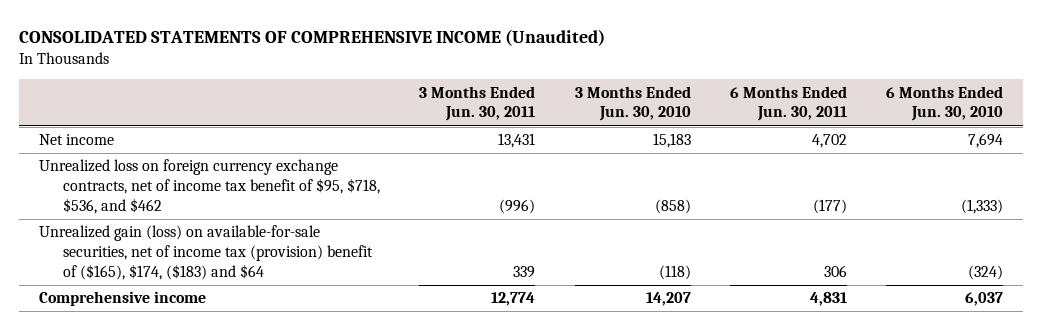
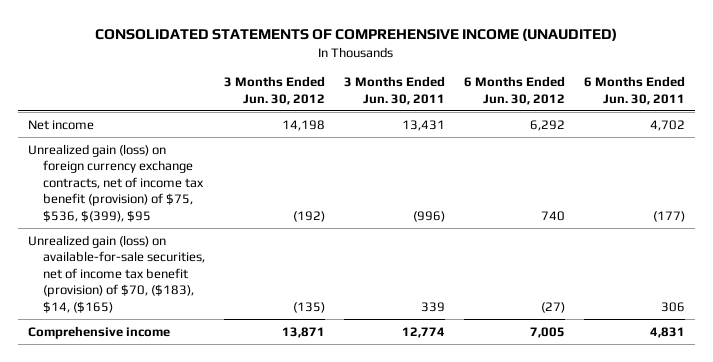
[19,29,606,47] CONSOLIDATED STATEMENTS OF COMPREHENSIVE INCOME (Unaudited) -> [95,27,618,41] CONSOLIDATED STATEMENTS OF COMPREHENSIVE INCOME (UNAUDITED)
[574,85,691,122] 3 Months Ended Jun. 30, 2010 -> none
[886,85,1004,122] 6 Months Ended Jun. 30, 2010 -> none
none -> [224,76,326,105] 3 Months Ended Jun. 30, 2012
none -> [464,76,566,105] 6 Months Ended Jun. 30, 2012
[38,159,381,214] Unrealized loss on foreign currency exchange contracts, net of income tax benefit of $95, $718, $536, and $462 -> [27,143,204,222] Unrealized gain (loss) on foreign currency exchange contracts, net of income tax benefit (provision) of $75, $536, $(399), $95
[38,225,374,280] Unrealized gain (loss) on available-for-sale securities, net of income tax (provision) benefit of ($165), $174, ($183) and $64 -> [27,234,205,313] Unrealized gain (loss) on available-for-sale securities, net of income tax benefit (provision) of $70, ($183), $14, ($165)

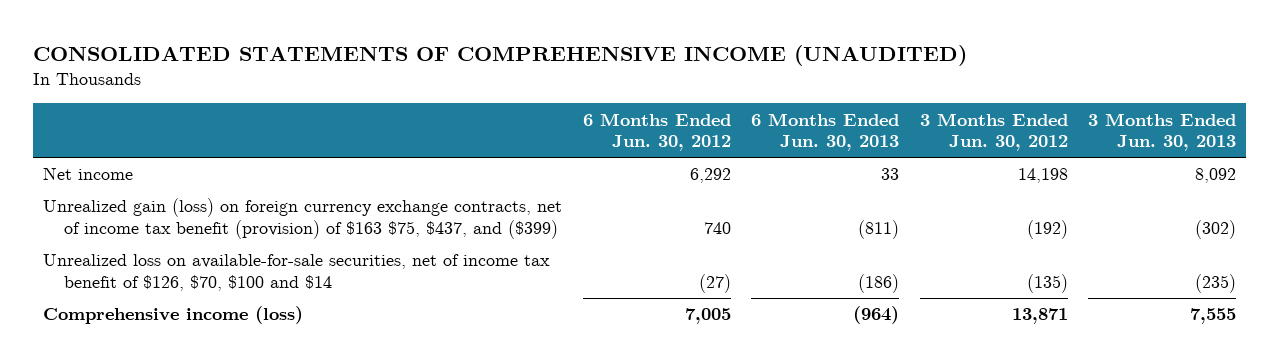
[344,76,446,105] 3 Months Ended Jun. 30, 2011 -> none
[584,76,686,105] 6 Months Ended Jun. 30, 2011 -> none
none -> [751,112,900,152] 6 Months Ended Jun. 30, 2013
none -> [1088,112,1237,152] 3 Months Ended Jun. 30, 2013
[27,143,204,222] Unrealized gain (loss) on foreign currency exchange contracts, net of income tax benefit (provision) of $75, $536, $(399), $95 -> [43,198,563,240] Unrealized gain (loss) on foreign currency exchange contracts, net of income tax benefit (provision) of $163 $75, $437, and ($399)
[27,234,205,313] Unrealized gain (loss) on available-for-sale securities, net of income tax benefit (provision) of $70, ($183), $14, ($165) -> [43,254,551,292] Unrealized loss on available-for-sale securities, net of income tax benefit of $126, $70, $100 and $14
[27,325,170,339] Comprehensive income -> [43,306,304,325] Comprehensive income (loss)

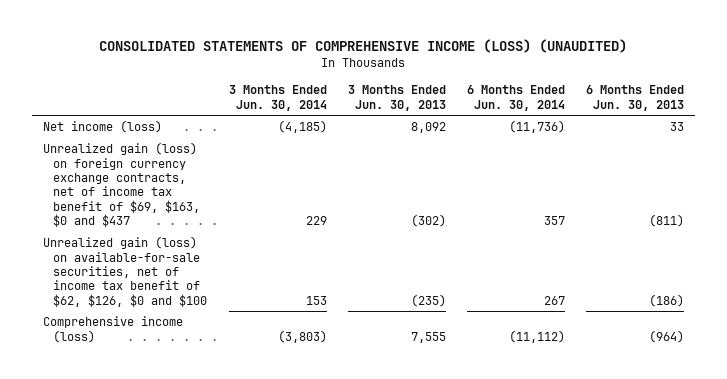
[32,44,967,66] CONSOLIDATED STATEMENTS OF COMPREHENSIVE INCOME (UNAUDITED) -> [99,38,628,53] CONSOLIDATED STATEMENTS OF COMPREHENSIVE INCOME (LOSS) (UNAUDITED)
[582,112,731,152] 6 Months Ended Jun. 30, 2012 -> none
[919,112,1068,152] 3 Months Ended Jun. 30, 2012 -> none
none -> [228,85,327,111] 3 Months Ended Jun. 30, 2014
none -> [467,85,566,111] 6 Months Ended Jun. 30, 2014
[43,167,134,181] Net income -> [42,120,162,134] Net income (loss)
[43,198,563,240] Unrealized gain (loss) on foreign currency exchange contracts, net of income tax benefit (provision) of $163 $75, $437, and ($399) -> [42,142,201,227] Unrealized gain (loss) on foreign currency exchange contracts, net of income tax benefit of $69, $163, $0 and $437
[43,254,551,292] Unrealized loss on available-for-sale securities, net of income tax benefit of $126, $70, $100 and $14 -> [42,236,208,307] Unrealized gain (loss) on available-for-sale securities, net of income tax benefit of $62, $126, $0 and $100

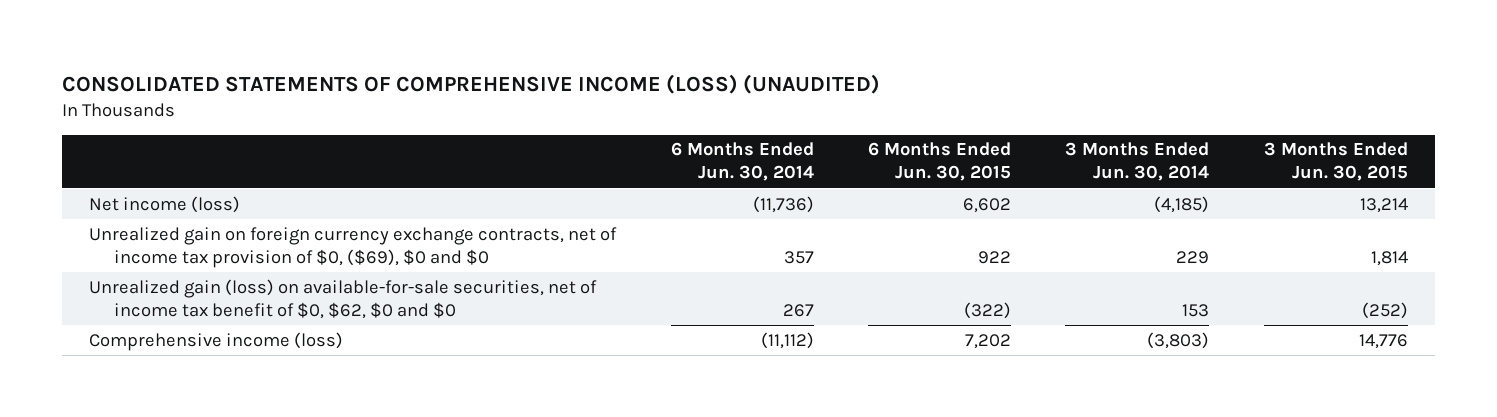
[347,85,446,111] 3 Months Ended Jun. 30, 2013 -> none
[586,85,685,111] 6 Months Ended Jun. 30, 2013 -> none
none -> [868,142,1012,182] 6 Months Ended Jun. 30, 2015
none -> [1263,142,1408,182] 3 Months Ended Jun. 30, 2015
[42,142,201,227] Unrealized gain (loss) on foreign currency exchange contracts, net of income tax benefit of $69, $163, $0 and $437 -> [89,226,618,268] Unrealized gain on foreign currency exchange contracts, net of income tax provision of $0, ($69), $0 and $0
[42,236,208,307] Unrealized gain (loss) on available-for-sale securities, net of income tax benefit of $62, $126, $0 and $100 -> [89,278,598,319] Unrealized gain (loss) on available-for-sale securities, net of income tax benefit of $0, $62, $0 and $0

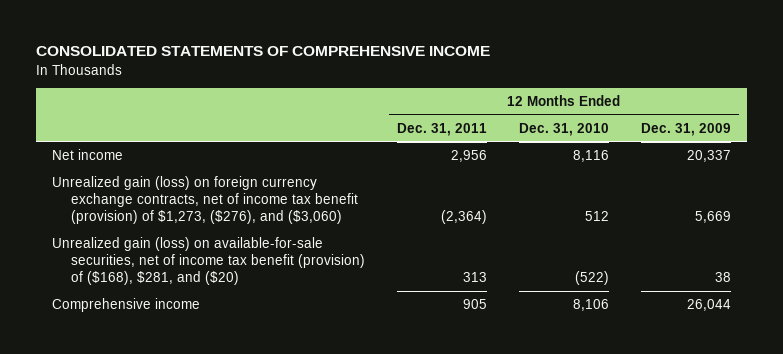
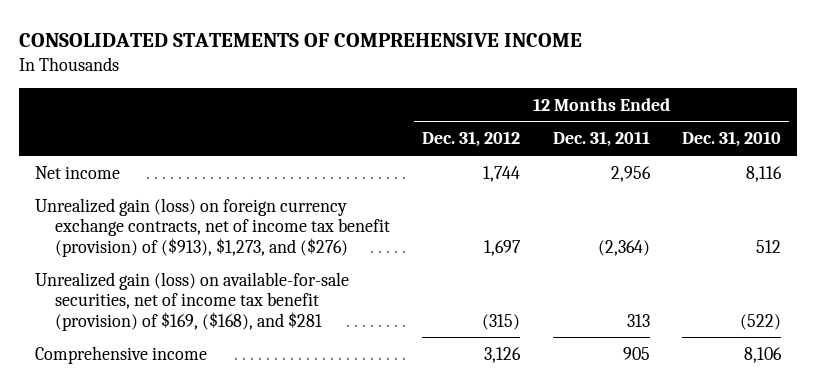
[641,122,732,136] Dec. 31, 2009 -> none
none -> [422,131,521,148] Dec. 31, 2012
[51,175,359,225] Unrealized gain (loss) on foreign currency exchange contracts, net of income tax benefit (provision) of $1,273, ($276), and ($3,060) -> [35,197,391,257] Unrealized gain (loss) on foreign currency exchange contracts, net of income tax benefit (provision) of ($913), $1,273, and ($276)
[51,236,366,286] Unrealized gain (loss) on available-for-sale securities, net of income tax benefit (provision) of ($168), $281, and ($20) -> [35,271,350,331] Unrealized gain (loss) on available-for-sale securities, net of income tax benefit (provision) of $169, ($168), and $281

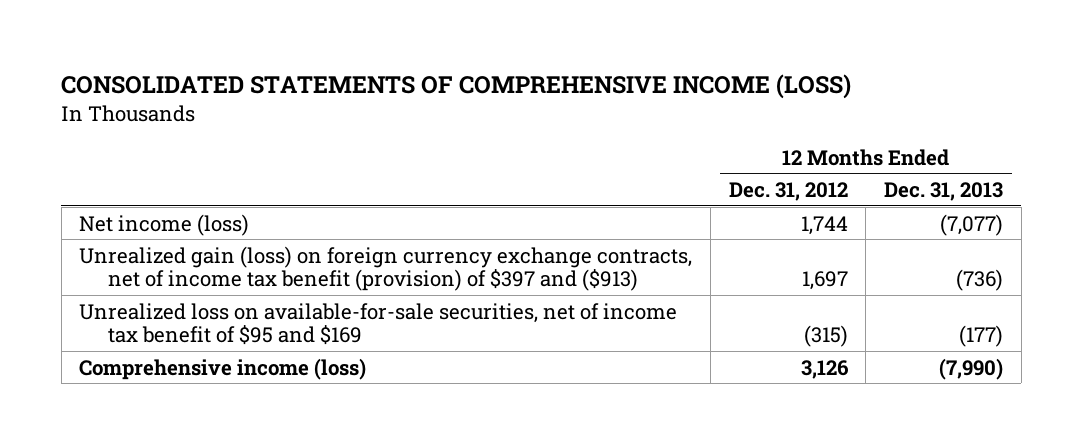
[19,32,583,47] CONSOLIDATED STATEMENTS OF COMPREHENSIVE INCOME -> [61,73,852,99] CONSOLIDATED STATEMENTS OF COMPREHENSIVE INCOME (LOSS)
[552,131,650,148] Dec. 31, 2011 -> none
[682,131,782,148] Dec. 31, 2010 -> none
none -> [884,181,1004,201] Dec. 31, 2013
[35,165,121,179] Net income -> [79,213,250,236] Net income (loss)
[35,197,391,257] Unrealized gain (loss) on foreign currency exchange contracts, net of income tax benefit (provision) of ($913), $1,273, and ($276) -> [79,245,693,292] Unrealized gain (loss) on foreign currency exchange contracts, net of income tax benefit (provision) of $397 and ($913)
[35,271,350,331] Unrealized gain (loss) on available-for-sale securities, net of income tax benefit (provision) of $169, ($168), and $281 -> [79,302,678,346] Unrealized loss on available-for-sale securities, net of income tax benefit of $95 and $169
[35,345,208,364] Comprehensive income -> [79,357,367,380] Comprehensive income (loss)

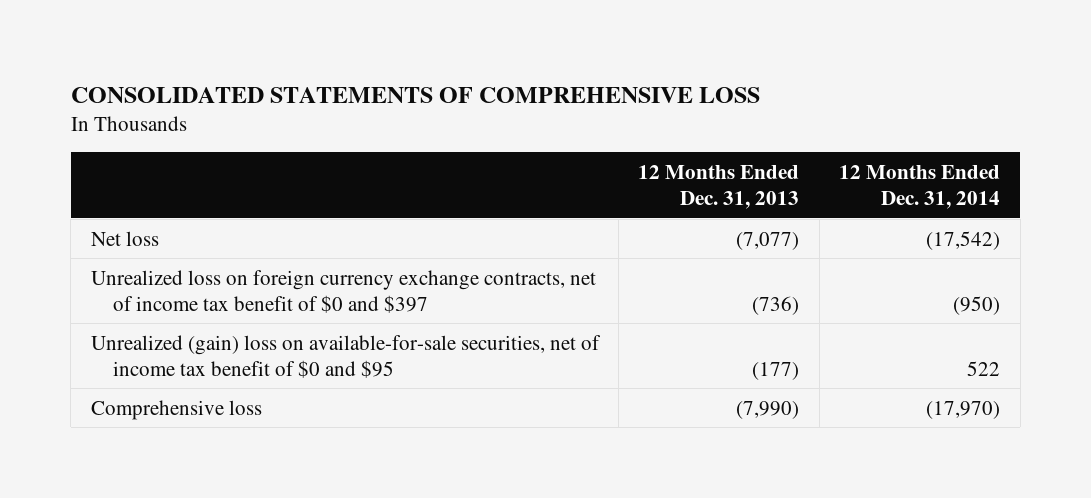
[61,73,852,99] CONSOLIDATED STATEMENTS OF COMPREHENSIVE INCOME (LOSS) -> [70,87,760,104] CONSOLIDATED STATEMENTS OF COMPREHENSIVE LOSS
[728,181,848,201] Dec. 31, 2012 -> none
none -> [839,164,1001,209] 12 Months Ended Dec. 31, 2014
[79,213,250,236] Net income (loss) -> [90,230,159,246] Net loss
[79,245,693,292] Unrealized gain (loss) on foreign currency exchange contracts, net of income tax benefit (provision) of $397 and ($913) -> [90,269,596,313] Unrealized loss on foreign currency exchange contracts, net of income tax benefit of $0 and $397
[79,302,678,346] Unrealized loss on available-for-sale securities, net of income tax benefit of $95 and $169 -> [90,334,601,378] Unrealized (gain) loss on available-for-sale securities, net of income tax benefit of $0 and $95
[79,357,367,380] Comprehensive income (loss) -> [90,399,262,420] Comprehensive loss

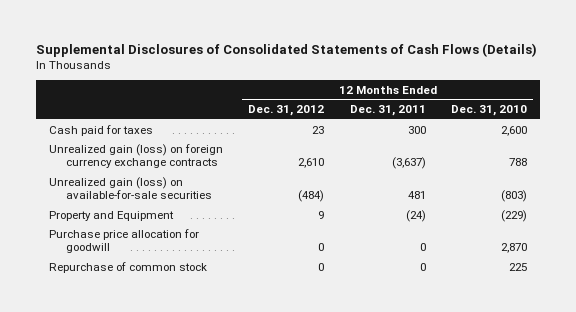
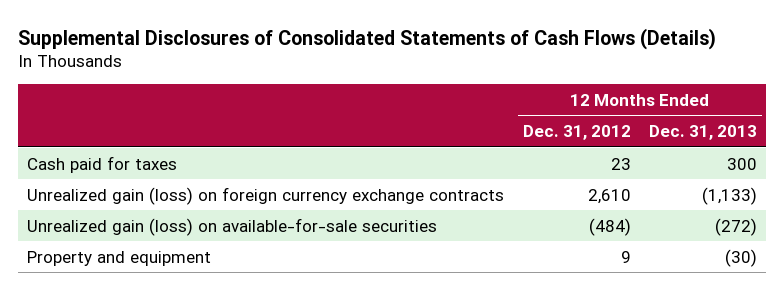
[349,104,426,116] Dec. 31, 2011 -> none
[450,104,527,116] Dec. 31, 2010 -> none
none -> [648,125,757,141] Dec. 31, 2013
[48,228,199,253] Purchase price allocation for goodwill -> none
[48,261,207,273] Repurchase of common stock -> none
[48,210,174,221] Property and Equipment -> [27,250,212,266] Property and equipment

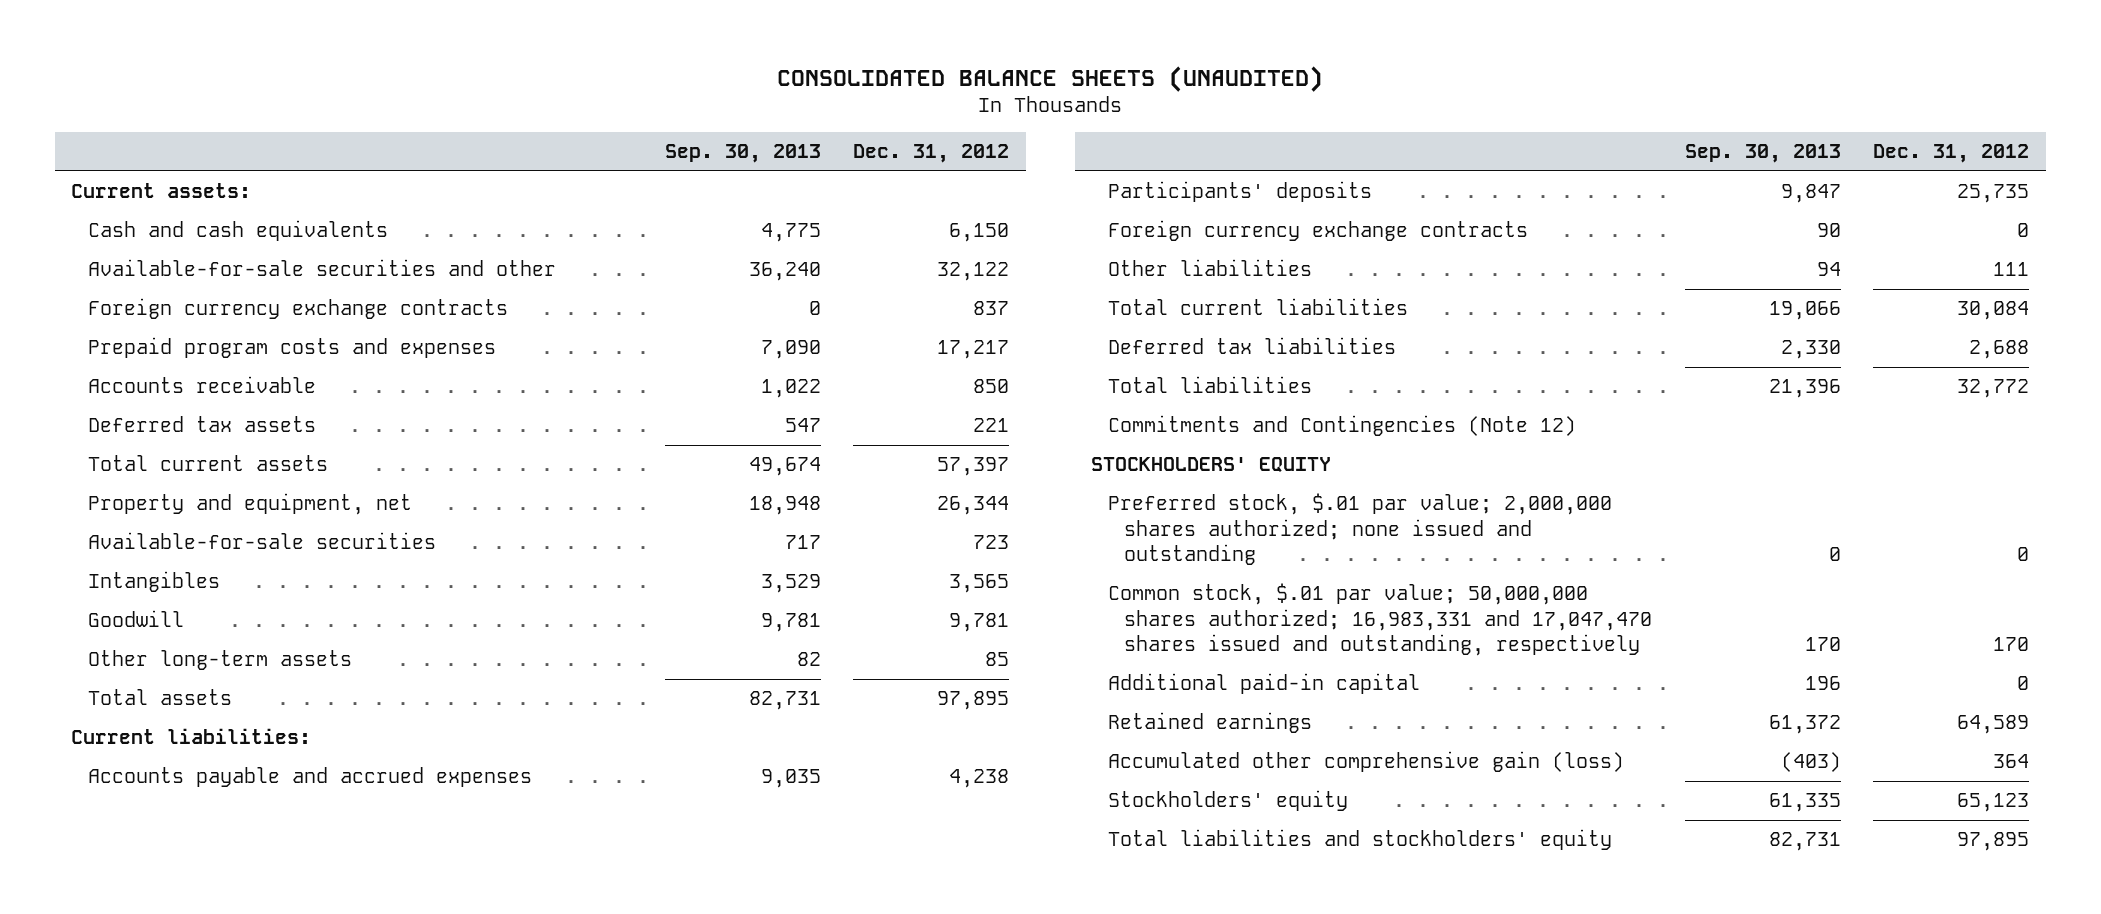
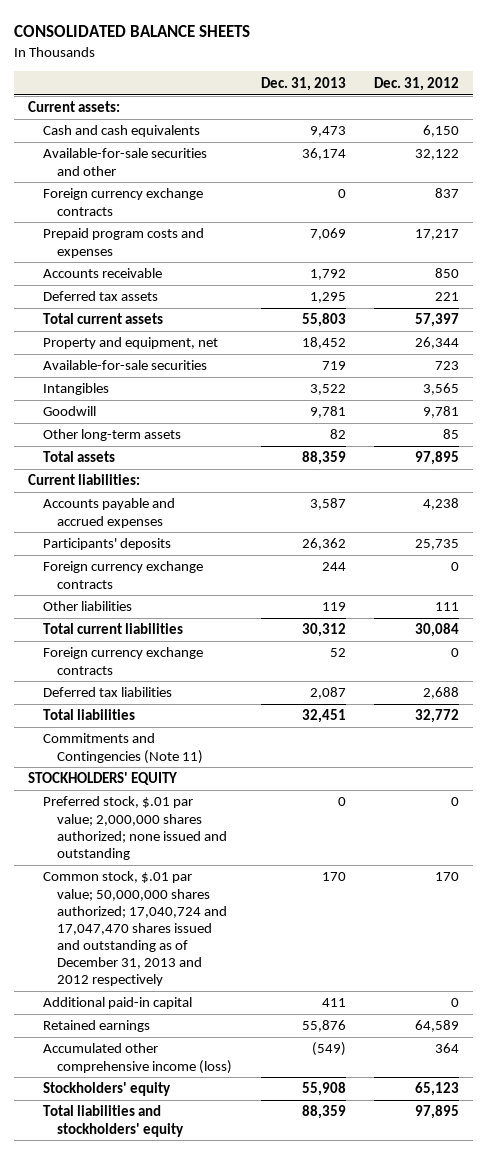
[777,65,1324,92] CONSOLIDATED BALANCE SHEETS (UNAUDITED) -> [13,24,250,37] CONSOLIDATED BALANCE SHEETS
[664,144,821,164] Sep. 30, 2013 -> none
none -> [260,76,346,91] Dec. 31, 2013
none -> [42,647,203,675] Foreign currency exchange contracts
[1107,415,1576,437] Commitments and Contingencies (Note 12) -> [42,733,204,764] Commitments and Contingencies (Note 11)
[1107,583,1653,657] Common stock, $.01 par value; 50,000,000 shares authorized; 16,983,331 and 17,047,470 shares issued and outstanding, respectively -> [42,871,228,986] Common stock, $.01 par value; 50,000,000 shares authorized; 17,040,724 and 17,047,470 shares issued and outstanding as of December 31, 2013 and 2012 respectively
[1107,751,1624,773] Accumulated other comprehensive gain (loss) -> [42,1043,233,1074] Accumulated other comprehensive income (loss)

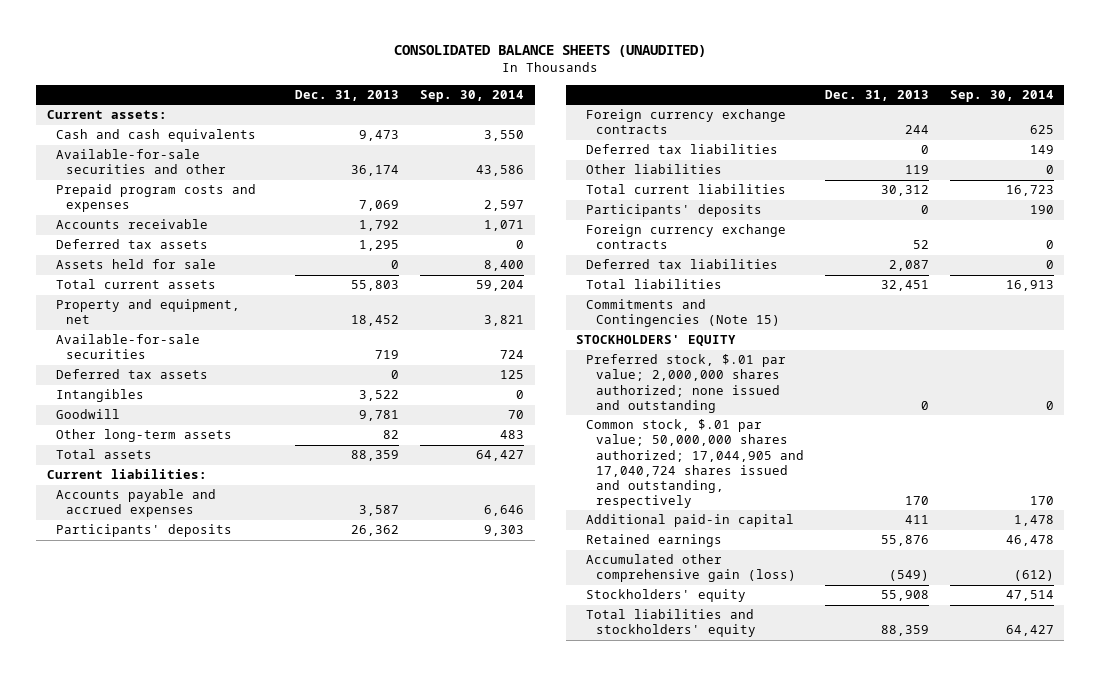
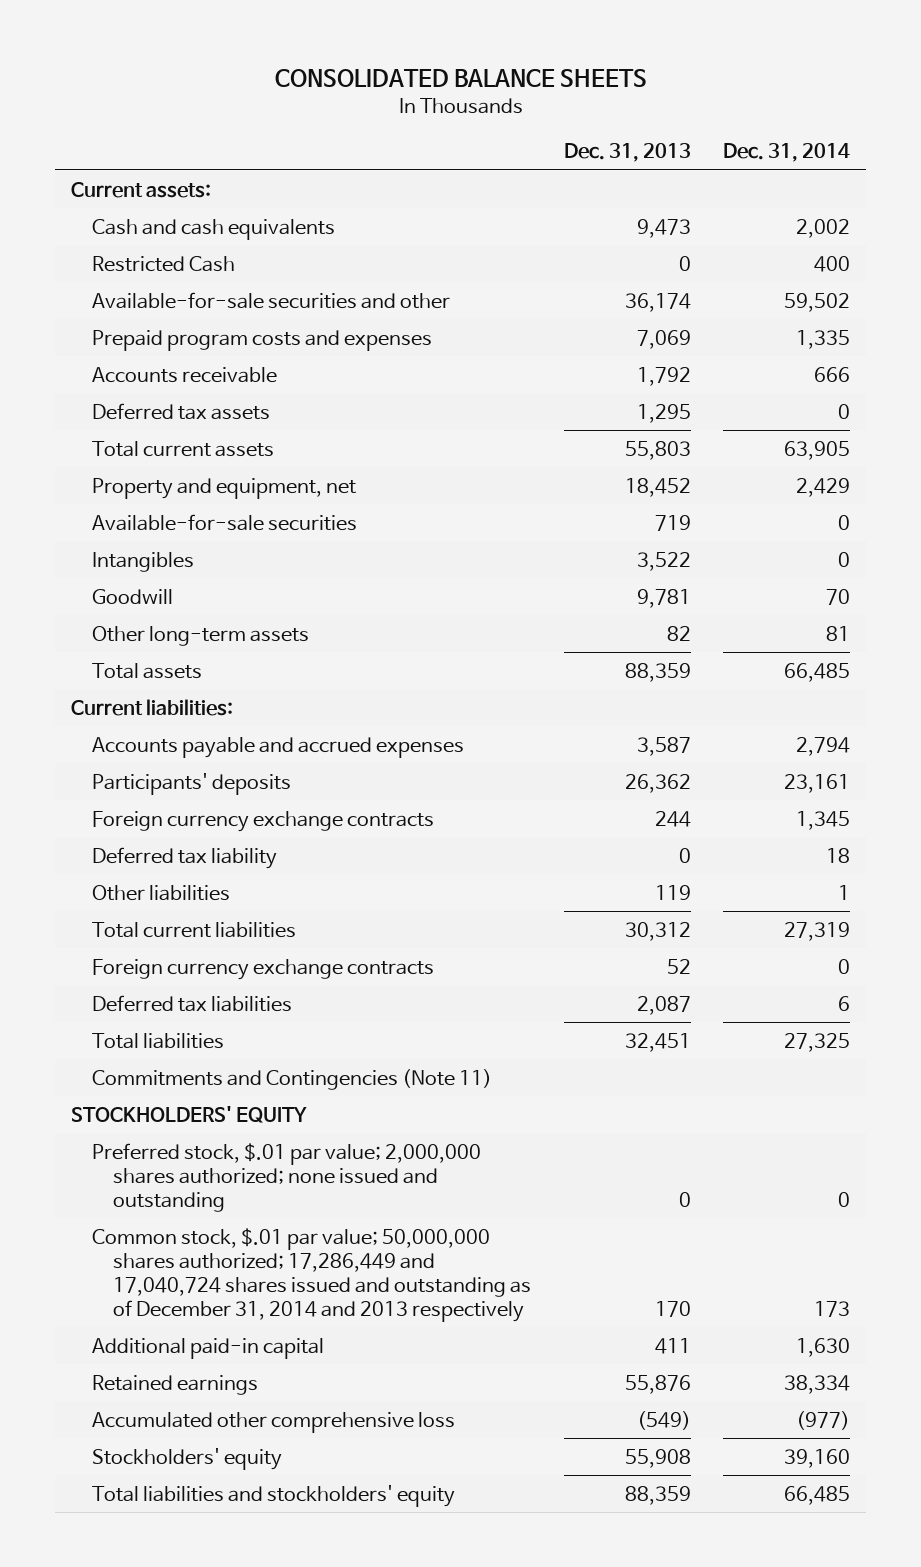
[394,45,707,58] CONSOLIDATED BALANCE SHEETS (UNAUDITED) -> [274,68,647,87] CONSOLIDATED BALANCE SHEETS
[420,89,525,102] Sep. 30, 2014 -> none
none -> [723,143,851,163] Dec. 31, 2014
none -> [92,255,236,272] Restricted Cash
[56,259,217,270] Assets held for sale -> none
[56,369,209,380] Deferred tax assets -> none
[585,144,778,155] Deferred tax liabilities -> [92,846,278,869] Deferred tax liability
[585,204,762,218] Participants' deposits -> none
[585,299,780,328] Commitments and Contingencies (Note 15) -> [92,1068,493,1090] Commitments and Contingencies (Note 11)
[585,419,804,508] Common stock, $.01 par value; 50,000,000 shares authorized; 17,044,905 and 17,040,724 shares issued and outstanding, respectively -> [92,1227,532,1322] Common stock, $.01 par value; 50,000,000 shares authorized; 17,286,449 and 17,040,724 shares issued and outstanding as of December 31, 2014 and 2013 respectively
[585,554,796,583] Accumulated other comprehensive gain (loss) -> [92,1411,456,1433] Accumulated other comprehensive loss

